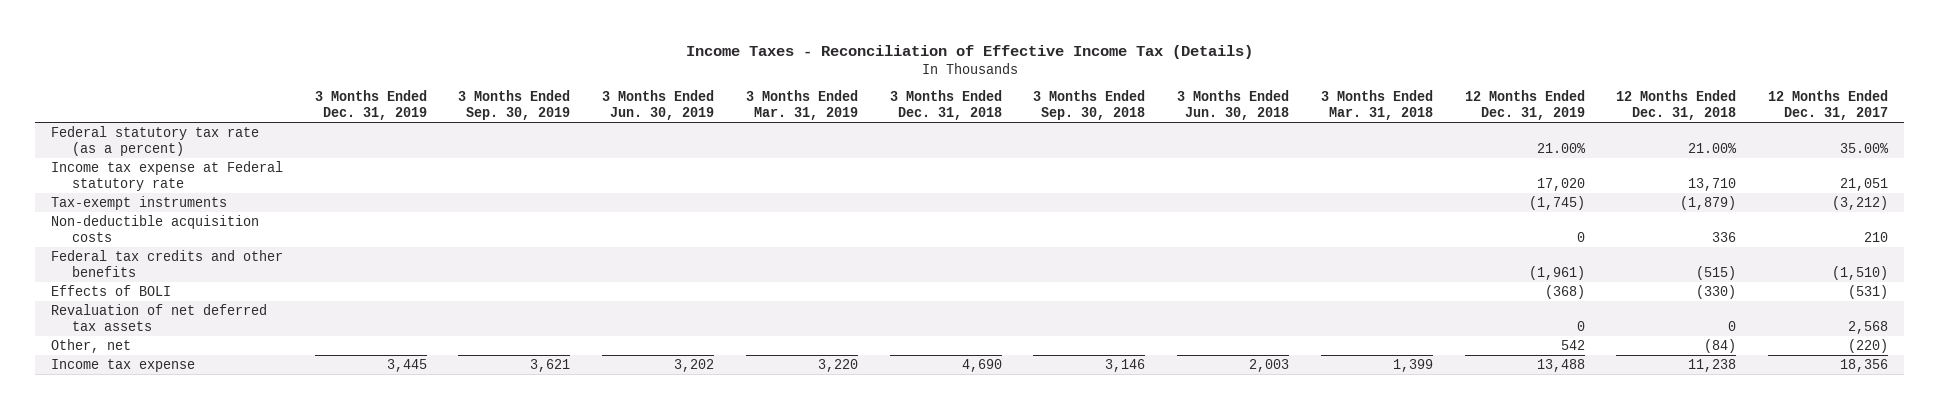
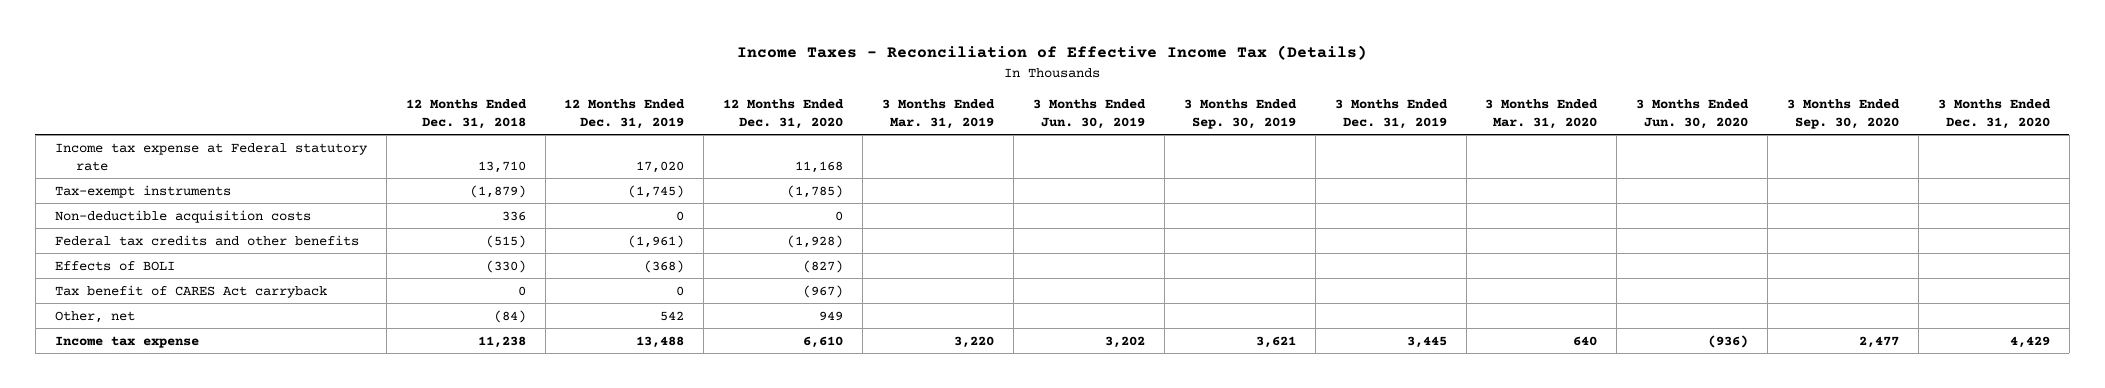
[889,90,1002,121] 3 Months Ended Dec. 31, 2018 -> none
[1033,90,1146,121] 3 Months Ended Sep. 30, 2018 -> none
[1177,90,1290,121] 3 Months Ended Jun. 30, 2018 -> none
[1320,90,1433,121] 3 Months Ended Mar. 31, 2018 -> none
[1768,90,1889,121] 12 Months Ended Dec. 31, 2017 -> none
none -> [723,98,845,129] 12 Months Ended Dec. 31, 2020
none -> [1485,98,1599,129] 3 Months Ended Mar. 31, 2020
none -> [1636,98,1750,129] 3 Months Ended Jun. 30, 2020
none -> [1787,98,1901,129] 3 Months Ended Sep. 30, 2020
none -> [1937,98,2051,129] 3 Months Ended Dec. 31, 2020
[50,125,259,156] Federal statutory tax rate (as a percent) -> none
[50,303,267,331] Revaluation of net deferred tax assets -> none
none -> [54,284,327,298] Tax benefit of CARES Act carryback

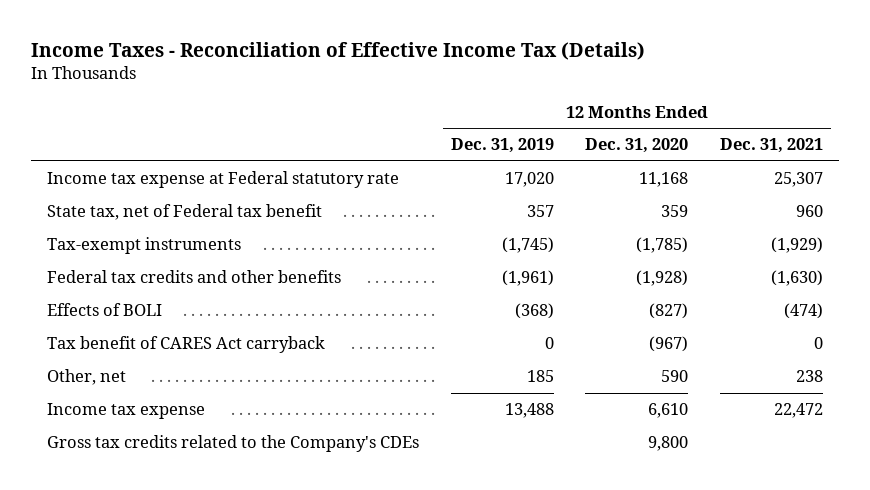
[405,98,527,129] 12 Months Ended Dec. 31, 2018 -> none
[882,98,996,129] 3 Months Ended Mar. 31, 2019 -> none
[1032,98,1146,129] 3 Months Ended Jun. 30, 2019 -> none
[1183,98,1297,129] 3 Months Ended Sep. 30, 2019 -> none
[1334,98,1448,129] 3 Months Ended Dec. 31, 2019 -> none
[1485,98,1599,129] 3 Months Ended Mar. 31, 2020 -> none
[1636,98,1750,129] 3 Months Ended Jun. 30, 2020 -> none
[1787,98,1901,129] 3 Months Ended Sep. 30, 2020 -> none
[1937,98,2051,129] 3 Months Ended Dec. 31, 2020 -> none
none -> [720,138,824,154] Dec. 31, 2021
none -> [46,204,322,221] State tax, net of Federal tax benefit
[54,209,311,223] Non-deductible acquisition costs -> none
[660,310,685,321] 542 -> [526,370,554,383] 185
[819,310,844,321] 949 -> [661,370,689,383] 590
none -> [46,435,419,453] Gross tax credits related to the Company's CDEs

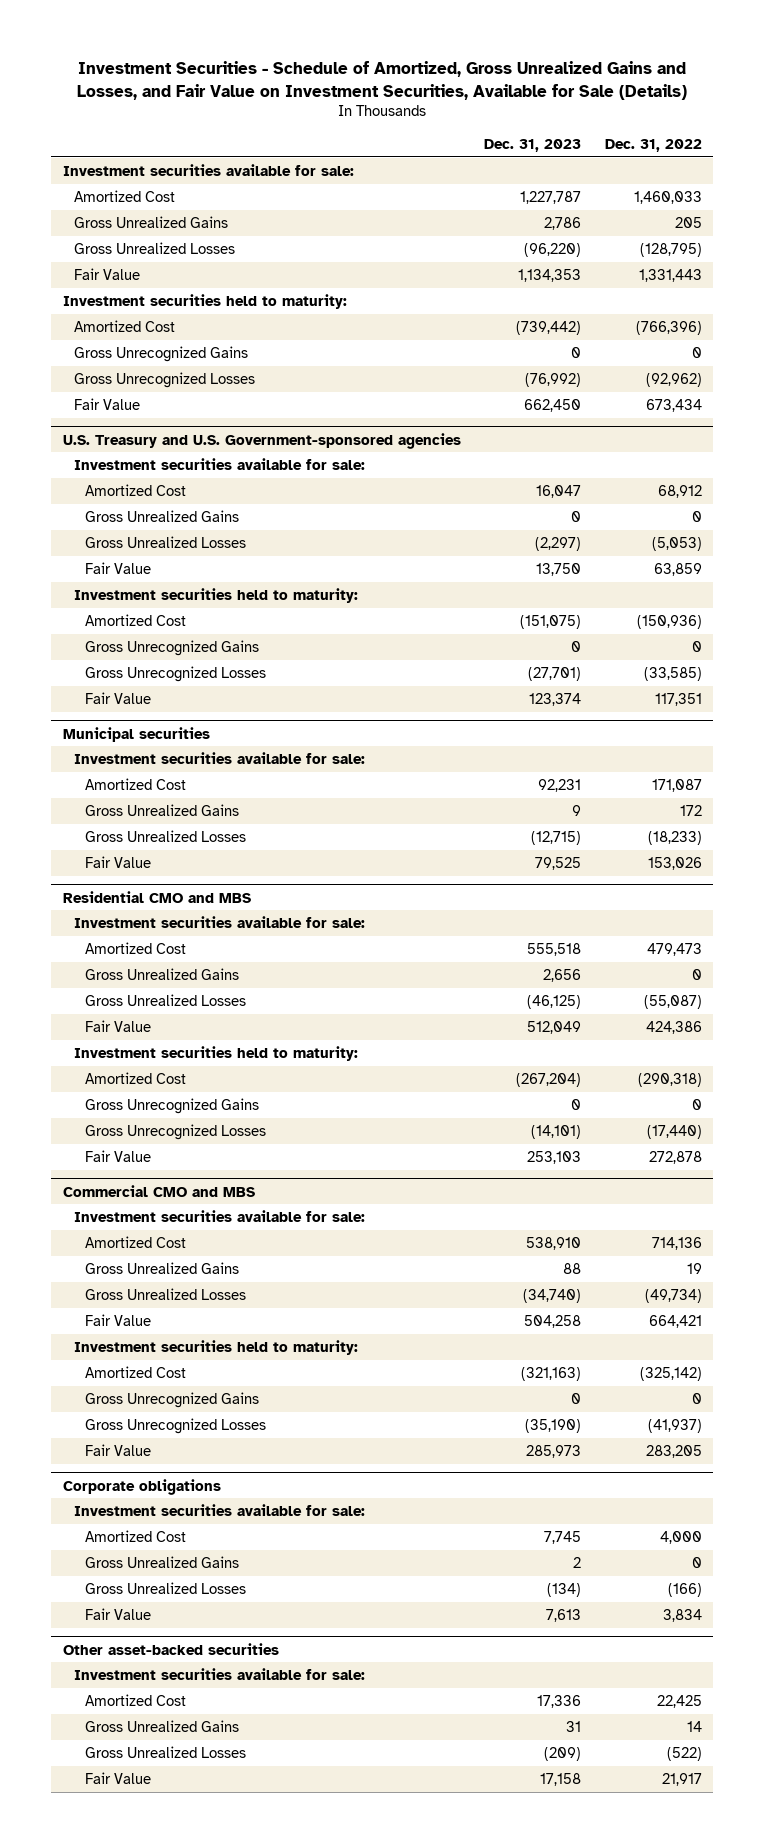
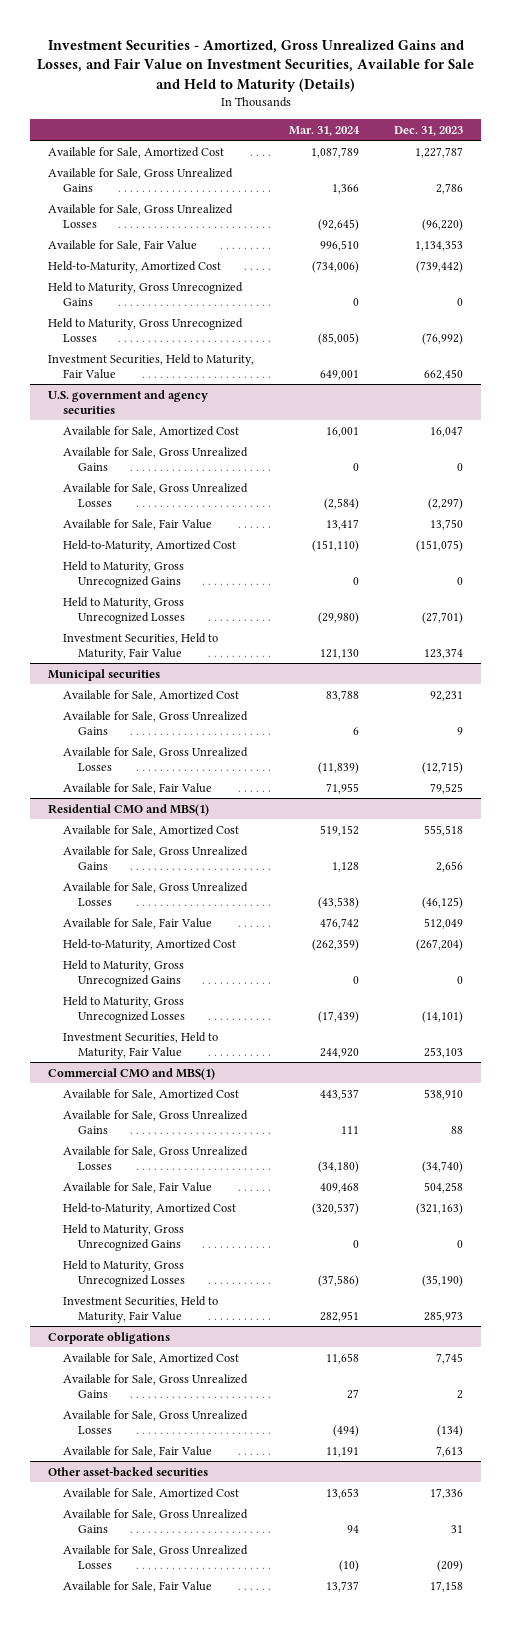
[77,60,688,100] Investment Securities - Schedule of Amortized, Gross Unrealized Gains and Losses, and Fair Value on Investment Securities, Available for Sale (Details) -> [36,39,474,93] Investment Securities - Amortized, Gross Unrealized Gains and Losses, and Fair Value on Investment Securities, Available for Sale and Held to Maturity (Details)
[604,138,702,152] Dec. 31, 2022 -> none
none -> [289,125,361,136] Mar. 31, 2024
[62,163,354,176] Investment securities available for sale: -> none
[62,293,347,309] Investment securities held to maturity: -> none
[74,457,366,470] Investment securities available for sale: -> none
[74,587,359,603] Investment securities held to maturity: -> none
[74,189,176,202] Amortized Cost -> [47,146,224,158] Available for Sale, Amortized Cost
[74,215,229,228] Gross Unrealized Gains -> [47,167,233,192] Available for Sale, Gross Unrealized Gains
[74,241,236,254] Gross Unrealized Losses -> [47,203,233,228] Available for Sale, Gross Unrealized Losses
[74,267,141,280] Fair Value -> [47,239,197,251] Available for Sale, Fair Value
[74,319,176,332] Amortized Cost -> [47,260,221,273] Held-to-Maturity, Amortized Cost
[74,345,249,362] Gross Unrecognized Gains -> [47,281,243,306] Held to Maturity, Gross Unrecognized Gains
[74,371,256,388] Gross Unrecognized Losses -> [47,317,243,342] Held to Maturity, Gross Unrecognized Losses
[74,397,141,410] Fair Value -> [47,353,254,379] Investment Securities, Held to Maturity, Fair Value
[62,432,461,449] U.S. Treasury and U.S. Government-sponsored agencies -> [47,389,208,414] U.S. government and agency securities
[85,483,187,496] Amortized Cost -> [62,425,239,437] Available for Sale, Amortized Cost
[85,509,240,522] Gross Unrealized Gains -> [62,446,248,471] Available for Sale, Gross Unrealized Gains
[85,535,247,548] Gross Unrealized Losses -> [62,482,248,507] Available for Sale, Gross Unrealized Losses
[85,561,152,574] Fair Value -> [62,518,212,530] Available for Sale, Fair Value
[85,613,187,626] Amortized Cost -> [62,539,236,552] Held-to-Maturity, Amortized Cost
[85,639,260,656] Gross Unrecognized Gains -> [62,560,184,588] Held to Maturity, Gross Unrecognized Gains
[85,665,267,682] Gross Unrecognized Losses -> [62,596,186,624] Held to Maturity, Gross Unrecognized Losses
[85,691,152,704] Fair Value -> [62,632,218,660] Investment Securities, Held to Maturity, Fair Value
[74,751,366,764] Investment securities available for sale: -> none
[74,915,366,928] Investment securities available for sale: -> none
[74,1045,359,1061] Investment securities held to maturity: -> none
[74,1209,366,1222] Investment securities available for sale: -> none
[74,1339,359,1355] Investment securities held to maturity: -> none
[85,777,187,790] Amortized Cost -> [62,689,239,701] Available for Sale, Amortized Cost
[85,803,240,816] Gross Unrealized Gains -> [62,710,248,735] Available for Sale, Gross Unrealized Gains
[85,829,247,842] Gross Unrealized Losses -> [62,746,248,771] Available for Sale, Gross Unrealized Losses
[85,855,152,868] Fair Value -> [62,782,212,794] Available for Sale, Fair Value
[62,890,251,903] Residential CMO and MBS -> [47,803,209,816] Residential CMO and MBS(1)
[85,941,187,954] Amortized Cost -> [62,824,239,836] Available for Sale, Amortized Cost
[85,967,240,980] Gross Unrealized Gains -> [62,845,248,870] Available for Sale, Gross Unrealized Gains
[85,993,247,1006] Gross Unrealized Losses -> [62,881,248,906] Available for Sale, Gross Unrealized Losses
[85,1019,152,1032] Fair Value -> [62,917,212,929] Available for Sale, Fair Value
[85,1071,187,1084] Amortized Cost -> [62,938,236,951] Held-to-Maturity, Amortized Cost
[85,1097,260,1114] Gross Unrecognized Gains -> [62,959,184,987] Held to Maturity, Gross Unrecognized Gains
[85,1123,267,1140] Gross Unrecognized Losses -> [62,995,186,1023] Held to Maturity, Gross Unrecognized Losses
[85,1149,152,1162] Fair Value -> [62,1031,218,1059] Investment Securities, Held to Maturity, Fair Value
[62,1184,255,1197] Commercial CMO and MBS -> [47,1067,215,1080] Commercial CMO and MBS(1)
[85,1235,187,1248] Amortized Cost -> [62,1088,239,1100] Available for Sale, Amortized Cost
[85,1261,240,1274] Gross Unrealized Gains -> [62,1109,248,1134] Available for Sale, Gross Unrealized Gains
[85,1287,247,1300] Gross Unrealized Losses -> [62,1145,248,1170] Available for Sale, Gross Unrealized Losses
[85,1313,152,1326] Fair Value -> [62,1181,212,1193] Available for Sale, Fair Value
[85,1365,187,1378] Amortized Cost -> [62,1202,236,1215] Held-to-Maturity, Amortized Cost
[85,1391,260,1408] Gross Unrecognized Gains -> [62,1223,184,1251] Held to Maturity, Gross Unrecognized Gains
[85,1417,267,1434] Gross Unrecognized Losses -> [62,1259,186,1287] Held to Maturity, Gross Unrecognized Losses
[85,1443,152,1456] Fair Value -> [62,1295,218,1323] Investment Securities, Held to Maturity, Fair Value
[74,1503,366,1516] Investment securities available for sale: -> none
[85,1529,187,1542] Amortized Cost -> [62,1352,239,1364] Available for Sale, Amortized Cost
[85,1555,240,1568] Gross Unrealized Gains -> [62,1373,248,1398] Available for Sale, Gross Unrealized Gains
[85,1581,247,1594] Gross Unrealized Losses -> [62,1409,248,1434] Available for Sale, Gross Unrealized Losses
[85,1607,152,1620] Fair Value -> [62,1445,212,1457] Available for Sale, Fair Value
[74,1667,366,1680] Investment securities available for sale: -> none
[85,1693,187,1706] Amortized Cost -> [62,1487,239,1499] Available for Sale, Amortized Cost
[85,1719,240,1732] Gross Unrealized Gains -> [62,1508,248,1533] Available for Sale, Gross Unrealized Gains
[85,1745,247,1758] Gross Unrealized Losses -> [62,1544,248,1569] Available for Sale, Gross Unrealized Losses
[85,1771,152,1784] Fair Value -> [62,1580,212,1592] Available for Sale, Fair Value

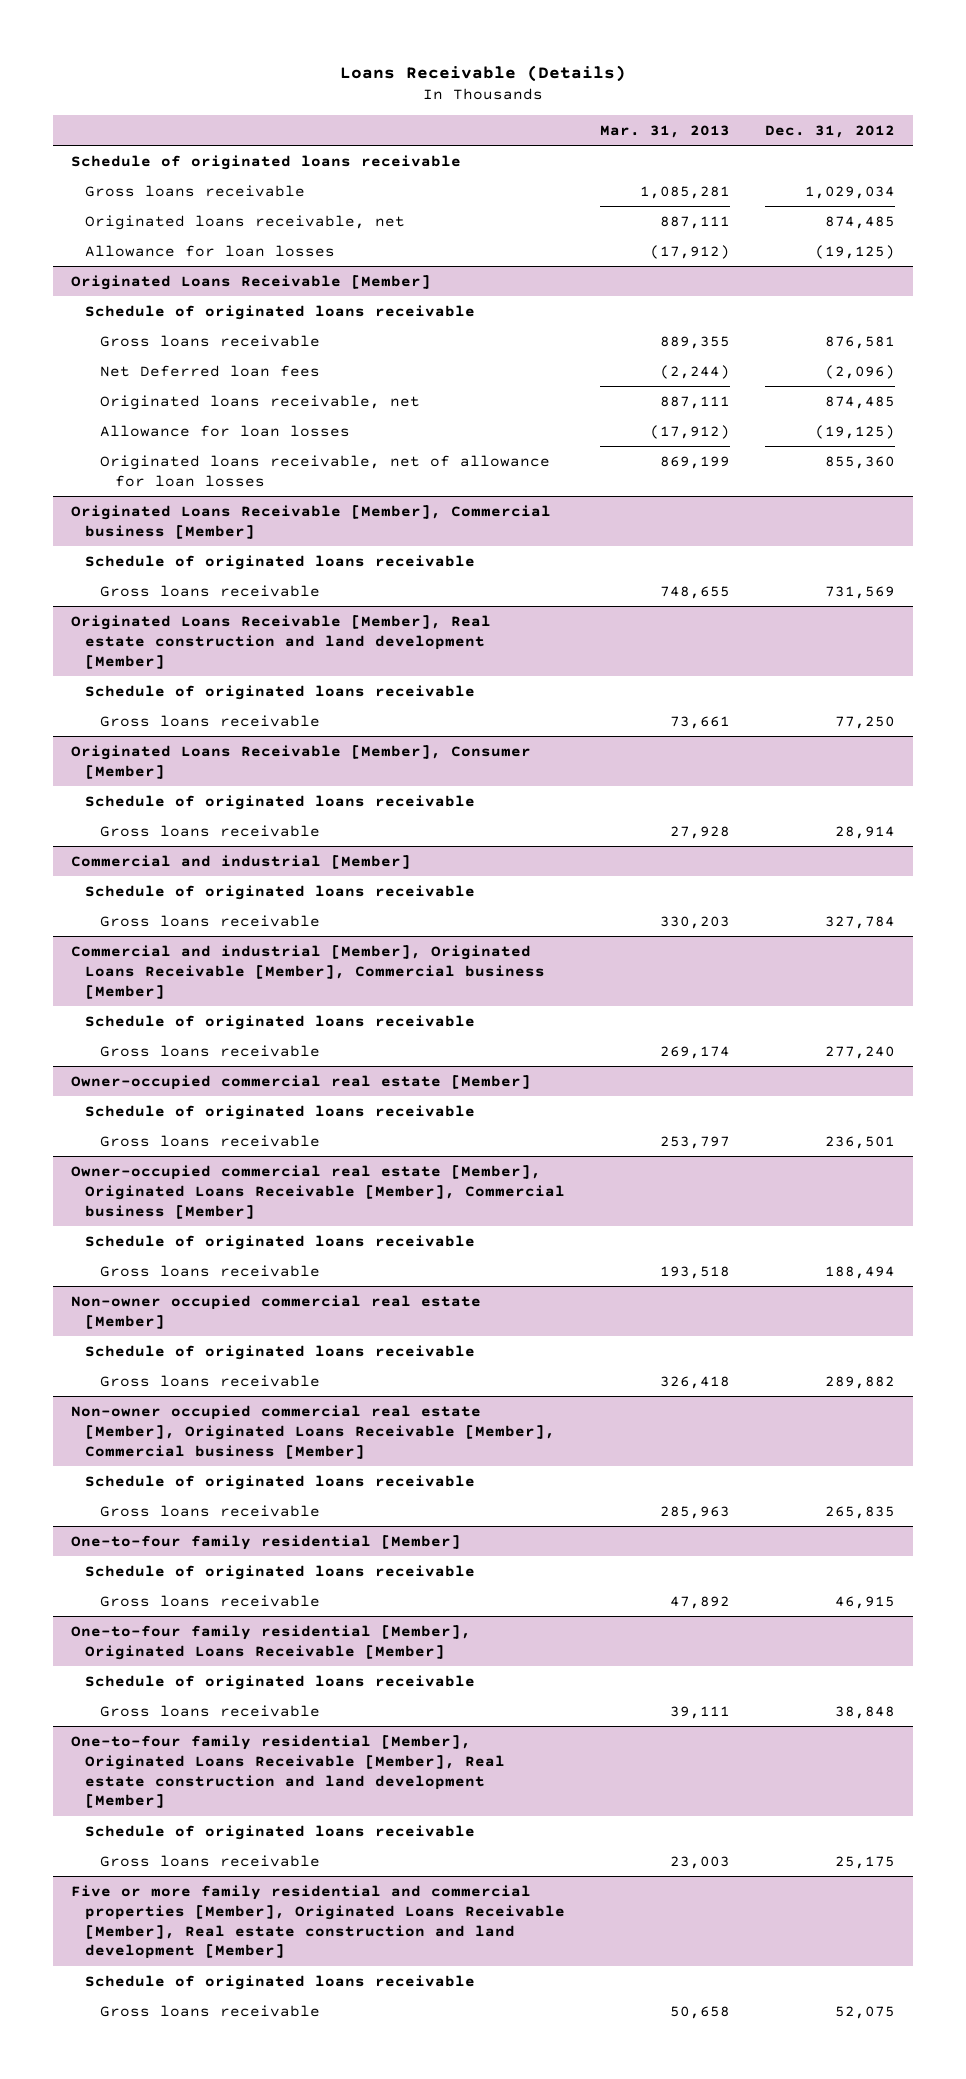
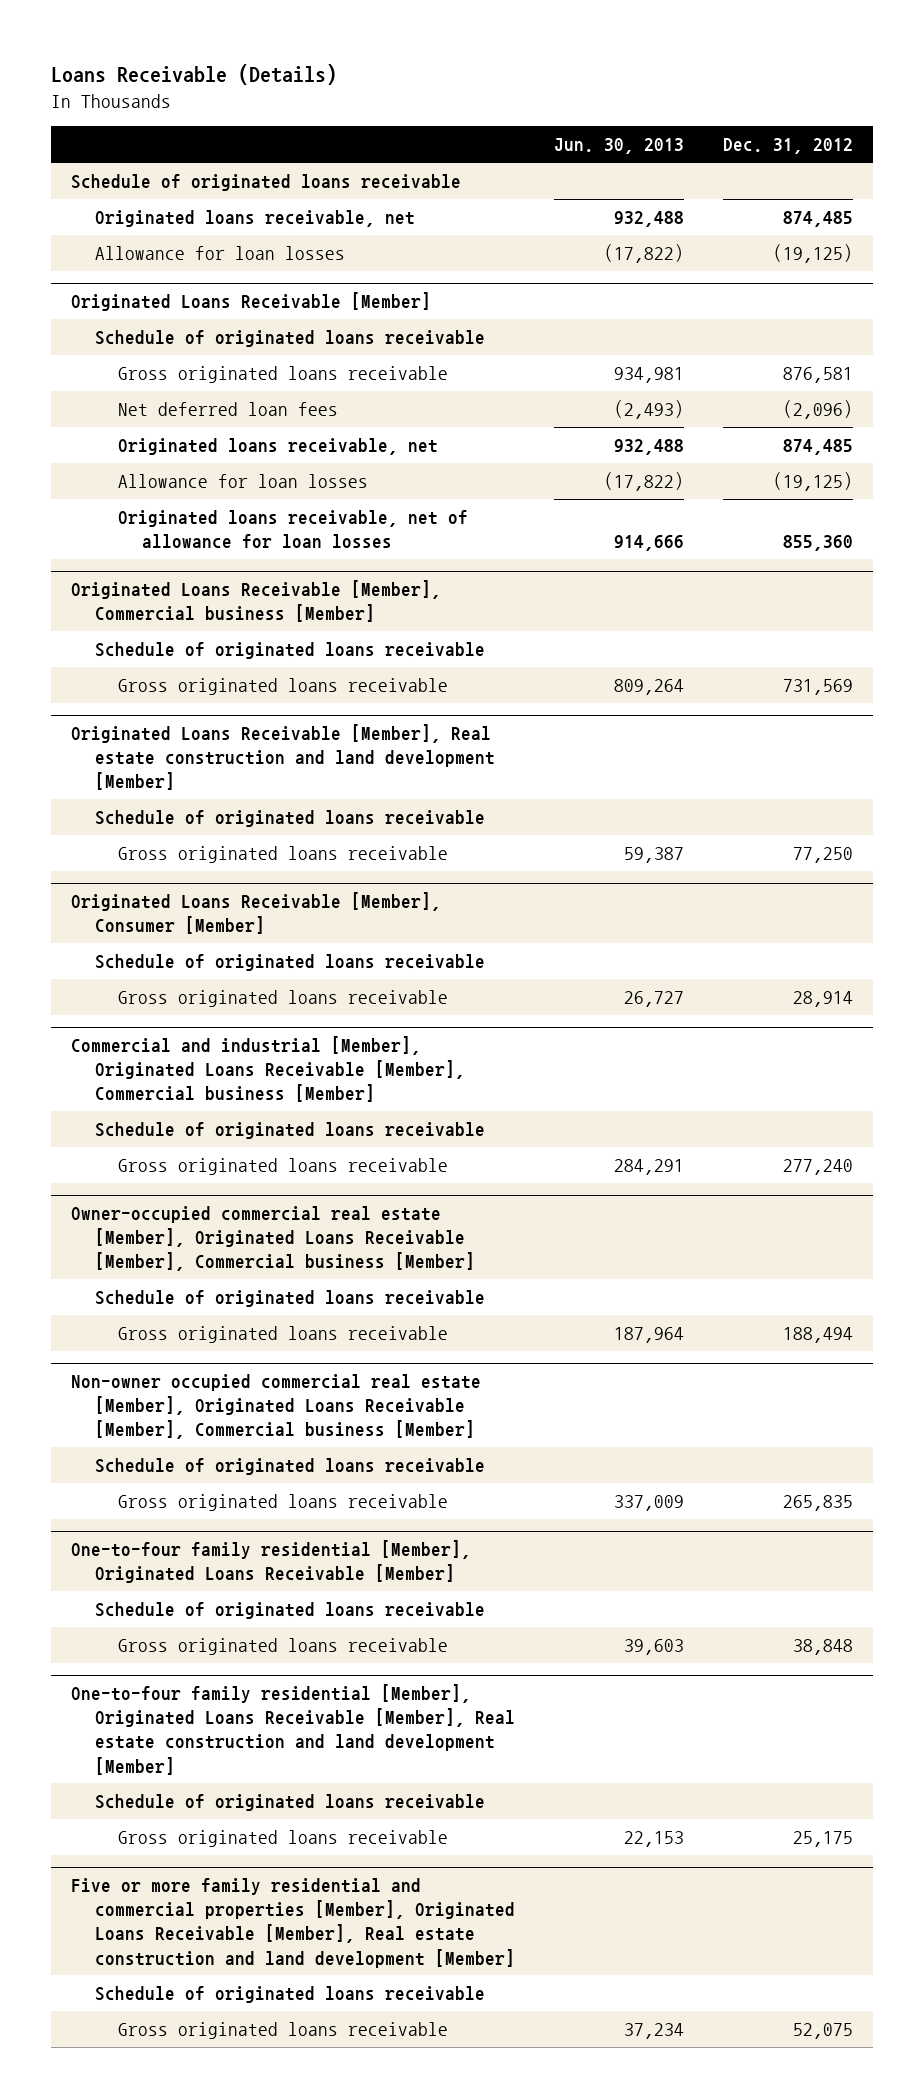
[600,124,731,138] Mar. 31, 2013 -> none
none -> [553,138,684,155] Jun. 30, 2013
[85,184,306,197] Gross loans receivable -> none
[100,334,321,347] Gross loans receivable -> [118,366,449,384] Gross originated loans receivable
[100,364,321,377] Net Deferred loan fees -> [118,402,339,417] Net deferred loan fees
[100,584,321,597] Gross loans receivable -> [118,678,449,696] Gross originated loans receivable
[100,714,321,727] Gross loans receivable -> [118,846,449,864] Gross originated loans receivable
[70,854,411,869] Commercial and industrial [Member] -> none
[85,884,476,900] Schedule of originated loans receivable -> none
[100,914,321,927] Gross loans receivable -> none
[100,824,321,837] Gross loans receivable -> [118,990,449,1008] Gross originated loans receivable
[70,1074,531,1090] Owner-occupied commercial real estate [Member] -> none
[85,1104,476,1120] Schedule of originated loans receivable -> none
[100,1134,321,1147] Gross loans receivable -> none
[100,1044,321,1057] Gross loans receivable -> [118,1158,449,1176] Gross originated loans receivable
[70,1294,481,1329] Non-owner occupied commercial real estate [Member] -> none
[85,1344,476,1360] Schedule of originated loans receivable -> none
[100,1374,321,1387] Gross loans receivable -> none
[100,1264,321,1277] Gross loans receivable -> [118,1326,449,1344] Gross originated loans receivable
[70,1534,461,1550] One-to-four family residential [Member] -> none
[85,1564,476,1580] Schedule of originated loans receivable -> none
[100,1594,321,1607] Gross loans receivable -> none
[100,1504,321,1517] Gross loans receivable -> [118,1494,449,1512] Gross originated loans receivable
[100,1704,321,1717] Gross loans receivable -> [118,1638,449,1656] Gross originated loans receivable
[100,1854,321,1867] Gross loans receivable -> [118,1830,449,1848] Gross originated loans receivable
[100,2004,321,2017] Gross loans receivable -> [118,2022,449,2040] Gross originated loans receivable

